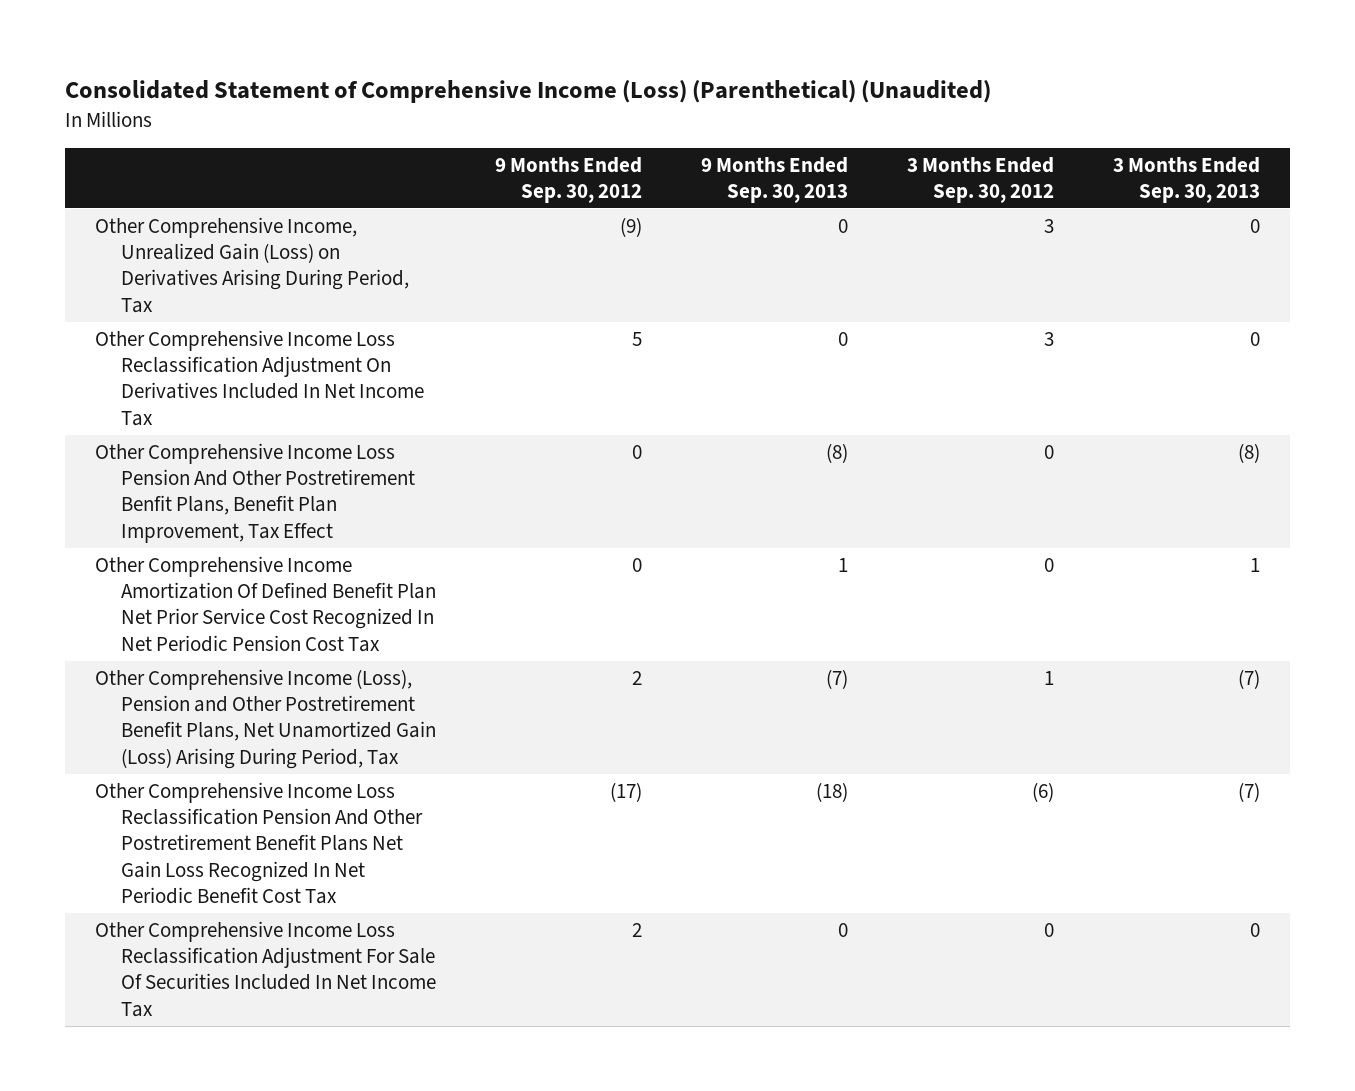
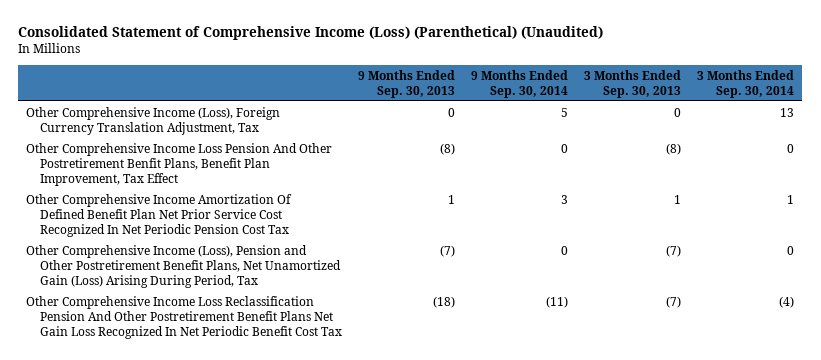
[495,156,643,204] 9 Months Ended Sep. 30, 2012 -> none
[907,156,1055,204] 3 Months Ended Sep. 30, 2012 -> none
none -> [471,69,569,98] 9 Months Ended Sep. 30, 2014
none -> [697,69,795,98] 3 Months Ended Sep. 30, 2014
[95,216,410,313] Other Comprehensive Income, Unrealized Gain (Loss) on Derivatives Arising During Period, Tax -> none
[95,329,425,426] Other Comprehensive Income Loss Reclassification Adjustment On Derivatives Included In Net Income Tax -> none
none -> [26,106,281,135] Other Comprehensive Income (Loss), Foreign Currency Translation Adjustment, Tax
[95,920,437,1017] Other Comprehensive Income Loss Reclassification Adjustment For Sale Of Securities Included In Net Income Tax -> none

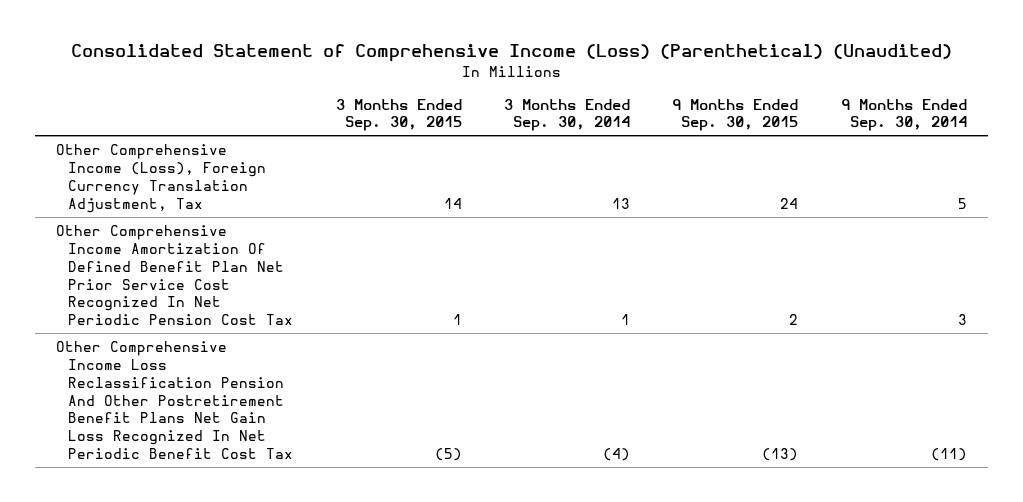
[358,69,456,98] 9 Months Ended Sep. 30, 2013 -> none
[584,69,682,98] 3 Months Ended Sep. 30, 2013 -> none
none -> [335,98,462,132] 3 Months Ended Sep. 30, 2015
none -> [672,98,799,132] 9 Months Ended Sep. 30, 2015
[26,142,333,186] Other Comprehensive Income Loss Pension And Other Postretirement Benfit Plans, Benefit Plan Improvement, Tax Effect -> none
[26,244,342,288] Other Comprehensive Income (Loss), Pension and Other Postretirement Benefit Plans, Net Unamortized Gain (Loss) Arising During Period, Tax -> none

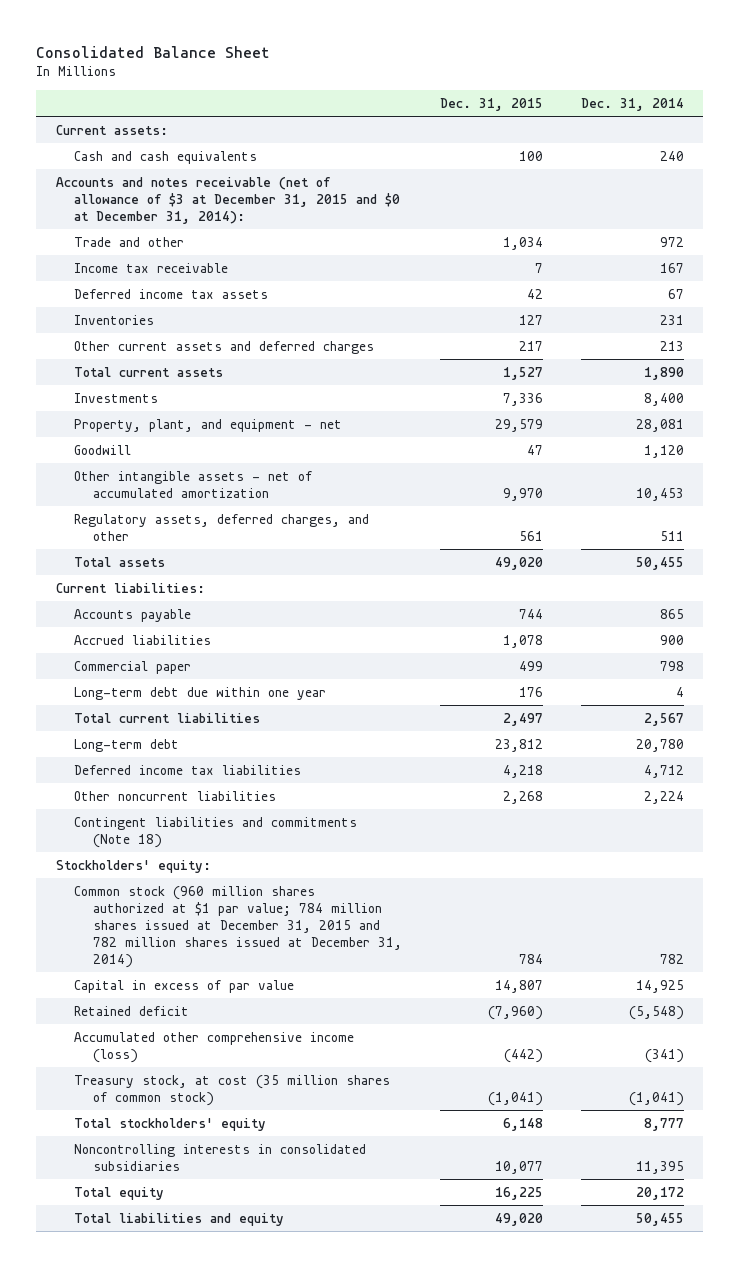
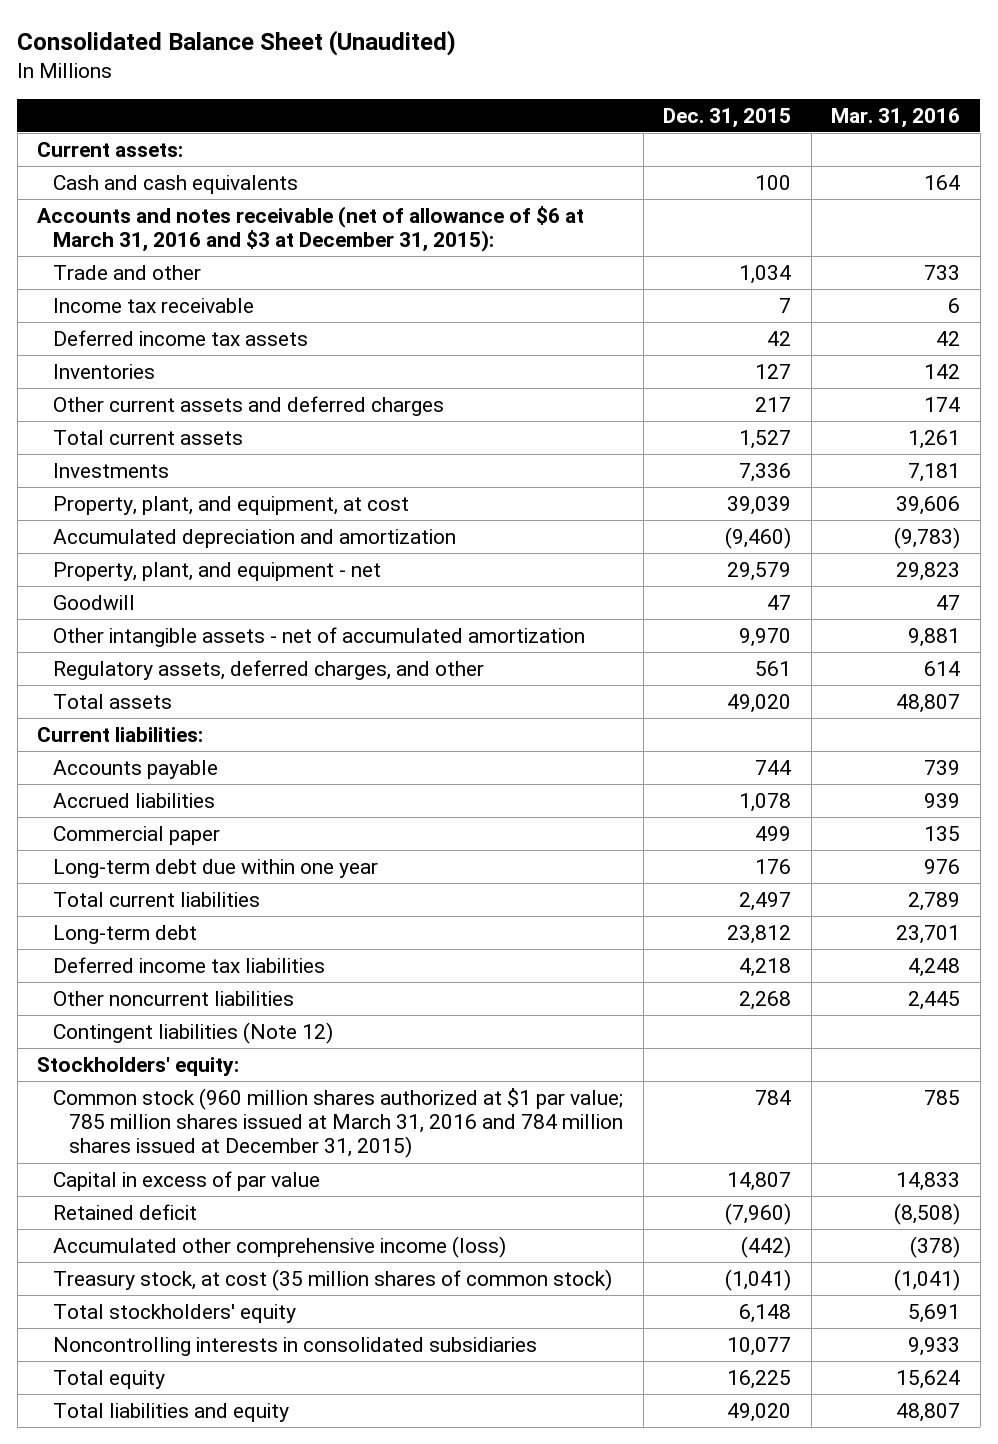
[36,45,271,58] Consolidated Balance Sheet -> [17,29,457,56] Consolidated Balance Sheet (Unaudited)
[581,97,685,111] Dec. 31, 2014 -> none
none -> [831,107,961,128] Mar. 31, 2016
[55,176,401,224] Accounts and notes receivable (net of allowance of $3 at December 31, 2015 and $0 at December 31, 2014): -> [37,205,585,253] Accounts and notes receivable (net of allowance of $6 at March 31, 2016 and $3 at December 31, 2015):
none -> [53,495,410,515] Property, plant, and equipment, at cost
none -> [53,528,457,548] Accumulated depreciation and amortization
[74,816,358,848] Contingent liabilities and commitments (Note 18) -> [53,1021,334,1044] Contingent liabilities (Note 12)
[74,885,403,968] Common stock (960 million shares authorized at $1 par value; 784 million shares issued at December 31, 2015 and 782 million shares issued at December 31, 2014) -> [53,1087,624,1159] Common stock (960 million shares authorized at $1 par value; 785 million shares issued at March 31, 2016 and 784 million shares issued at December 31, 2015)

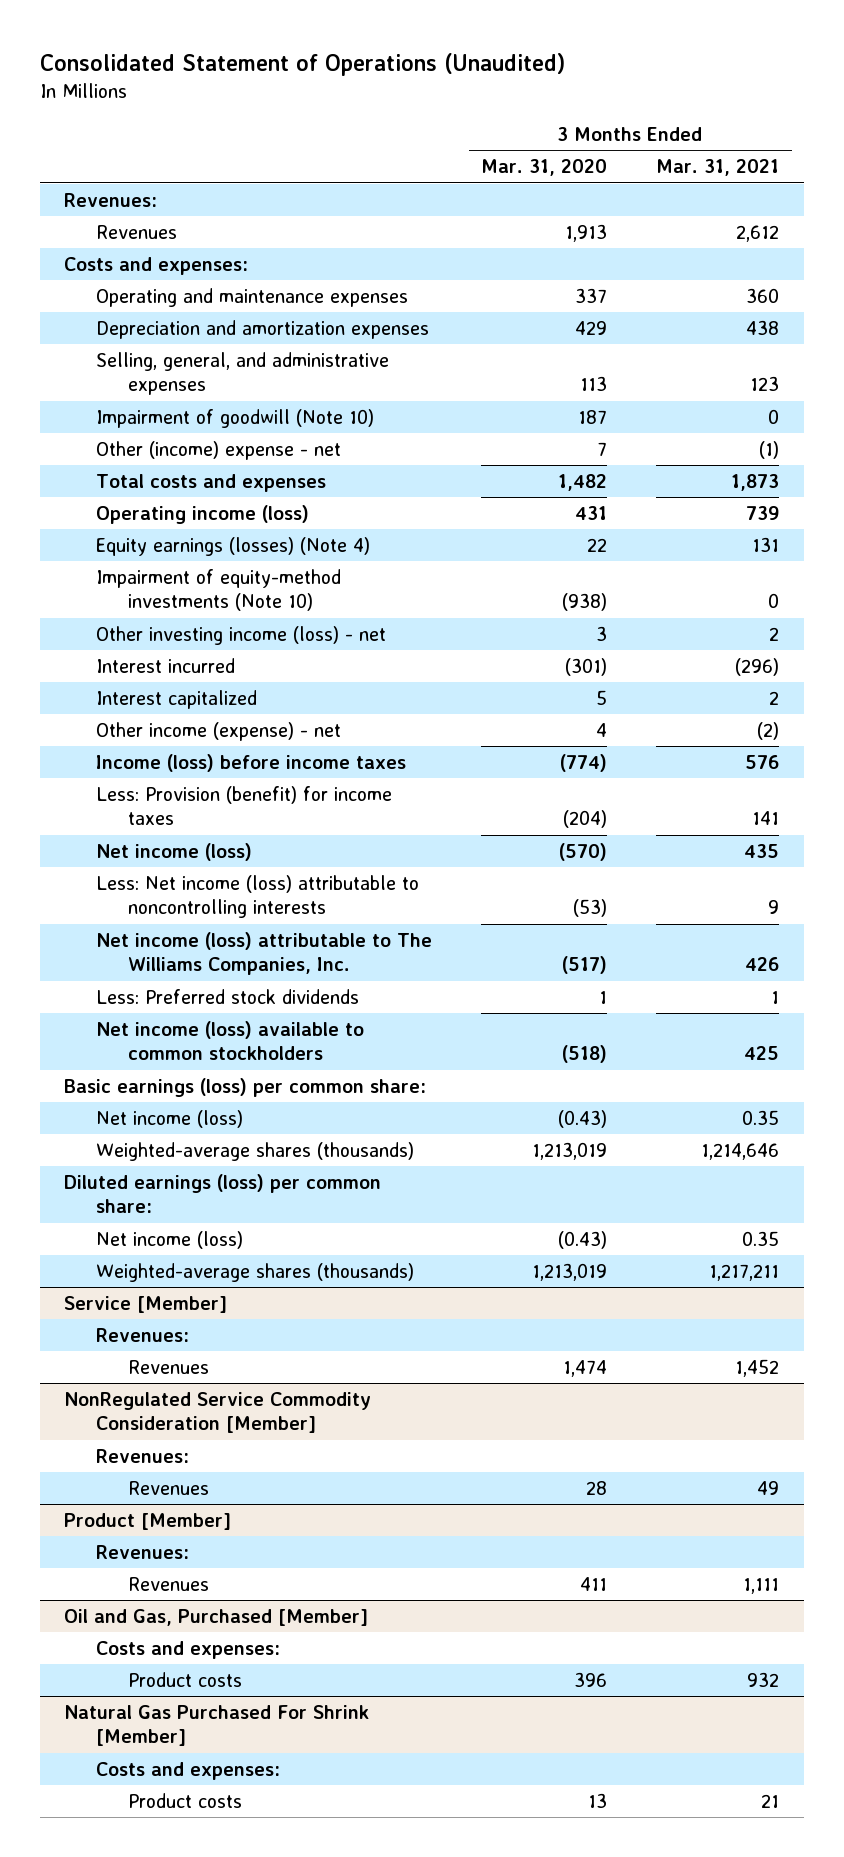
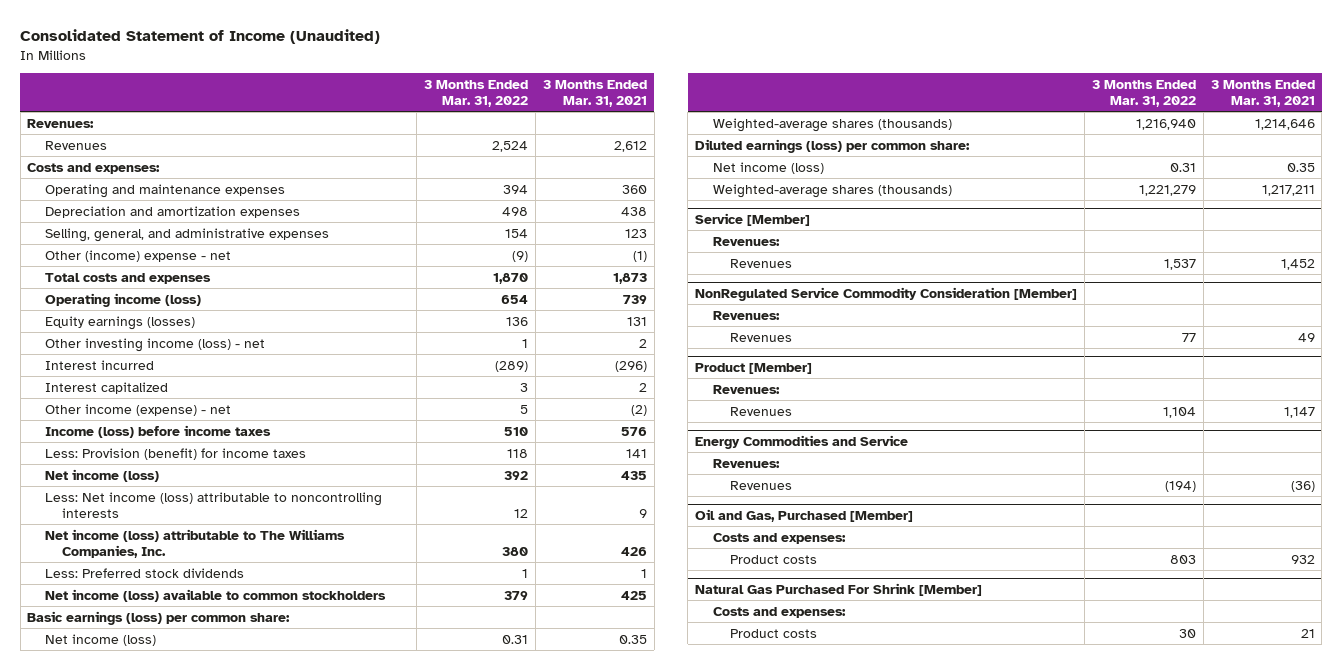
[39,53,565,77] Consolidated Statement of Operations (Unaudited) -> [20,29,381,45] Consolidated Statement of Income (Unaudited)
[481,159,608,177] Mar. 31, 2020 -> none
none -> [424,79,529,107] 3 Months Ended Mar. 31, 2022
[96,408,375,428] Impairment of goodwill (Note 10) -> none
[96,568,342,612] Impairment of equity-method investments (Note 10) -> none
[96,536,371,556] Equity earnings (losses) (Note 4) -> [44,315,195,330] Equity earnings (losses)
[743,1577,780,1594] 1,111 -> [1283,406,1315,418] 1,147
none -> [695,434,909,449] Energy Commodities and Service
none -> [712,458,780,468] Revenues:
none -> [729,480,792,490] Revenues

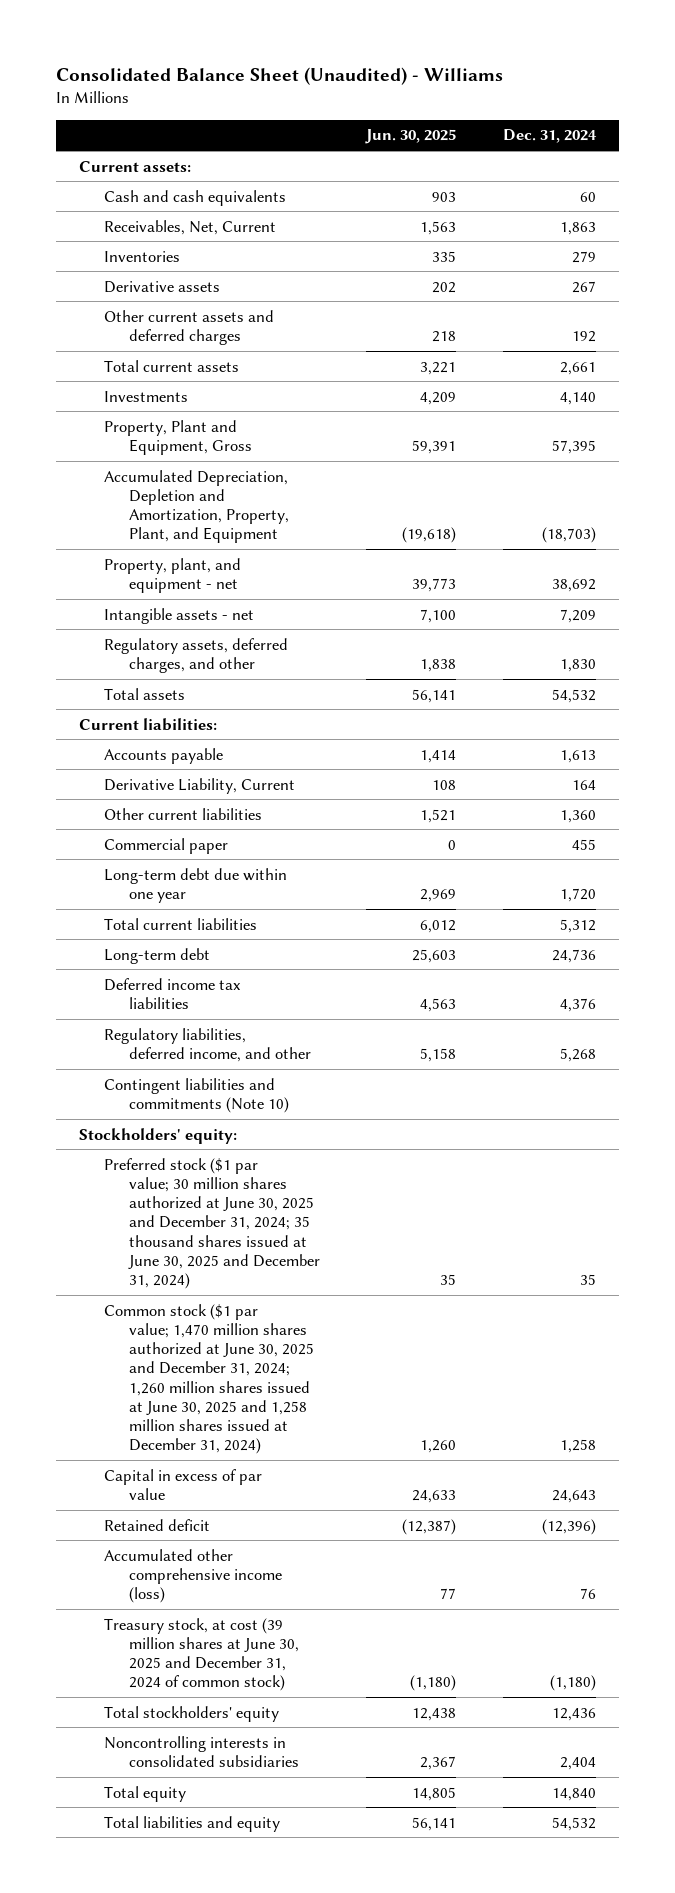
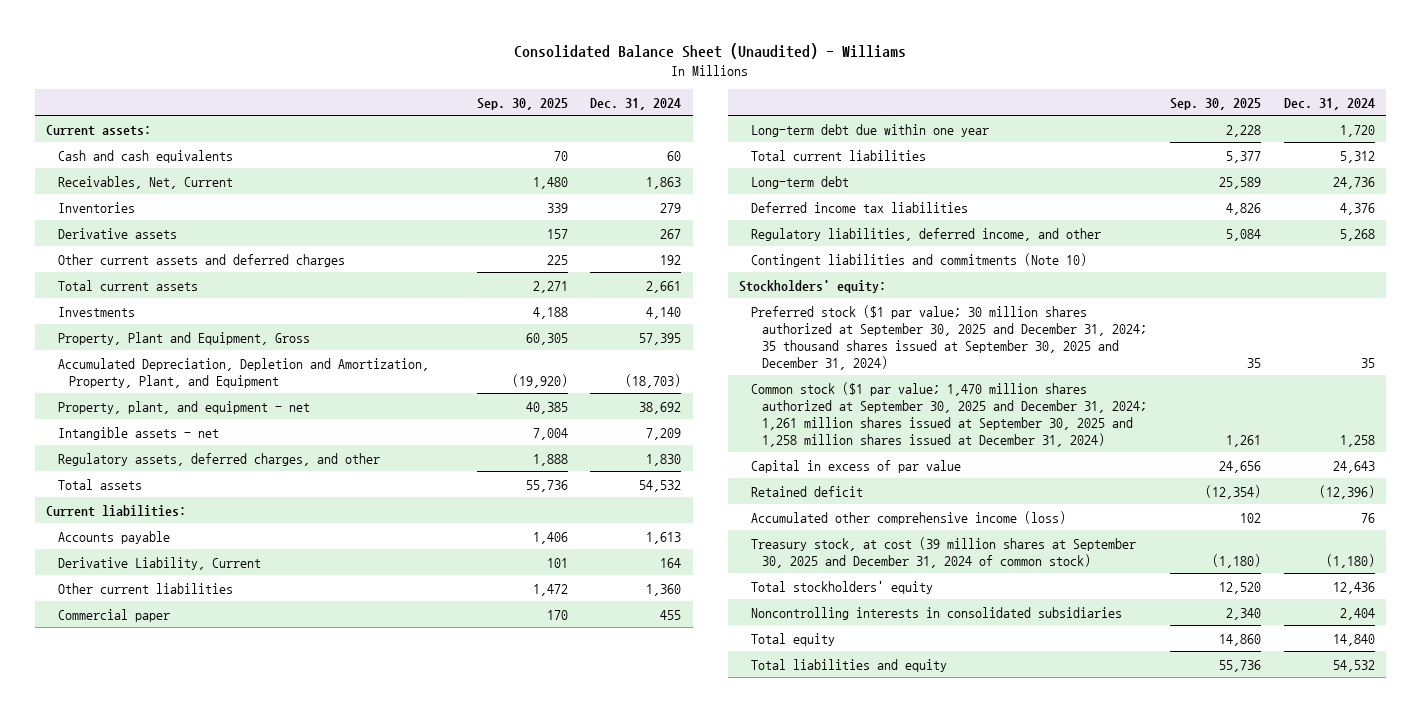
[365,129,457,145] Jun. 30, 2025 -> none
none -> [476,97,568,110] Sep. 30, 2025
[103,1157,320,1290] Preferred stock ($1 par value; 30 million shares authorized at June 30, 2025 and December 31, 2024; 35 thousand shares issued at June 30, 2025 and December 31, 2024) -> [750,304,1148,370] Preferred stock ($1 par value; 30 million shares authorized at September 30, 2025 and December 31, 2024; 35 thousand shares issued at September 30, 2025 and December 31, 2024)
[103,1303,314,1455] Common stock ($1 par value; 1,470 million shares authorized at June 30, 2025 and December 31, 2024; 1,260 million shares issued at June 30, 2025 and 1,258 million shares issued at December 31, 2024) -> [750,381,1148,447] Common stock ($1 par value; 1,470 million shares authorized at September 30, 2025 and December 31, 2024; 1,261 million shares issued at September 30, 2025 and 1,258 million shares issued at December 31, 2024)
[103,1617,299,1692] Treasury stock, at cost (39 million shares at June 30, 2025 and December 31, 2024 of common stock) -> [750,536,1136,568] Treasury stock, at cost (39 million shares at September 30, 2025 and December 31, 2024 of common stock)

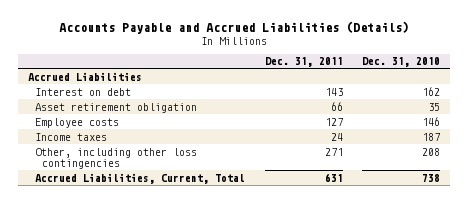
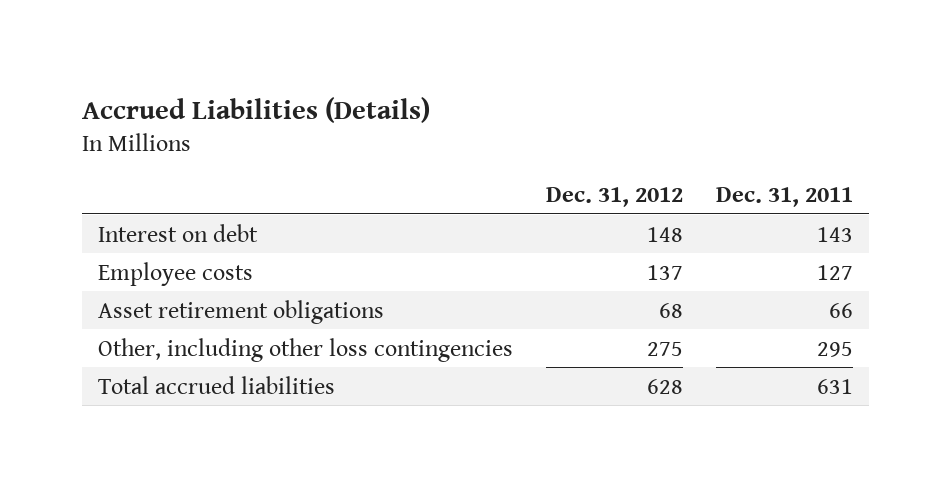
[59,21,410,35] Accounts Payable and Accrued Liabilities (Details) -> [81,96,430,123] Accrued Liabilities (Details)
[362,57,441,68] Dec. 31, 2010 -> none
none -> [546,186,684,207] Dec. 31, 2012
[28,71,143,81] Accrued Liabilities -> none
[35,102,198,113] Asset retirement obligation -> none
[35,132,108,141] Income taxes -> none
none -> [98,299,385,324] Asset retirement obligations
[324,147,343,156] 271 -> [816,341,853,357] 295
[35,172,246,184] Accrued Liabilities, Current, Total -> [98,375,336,394] Total accrued liabilities

